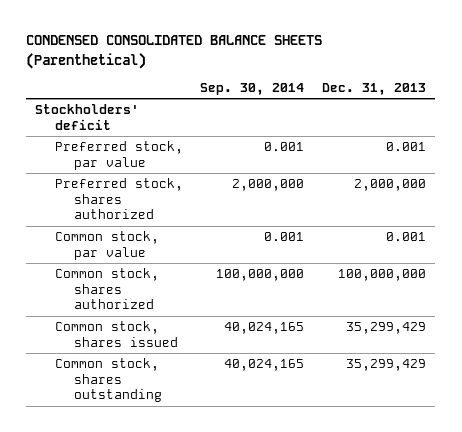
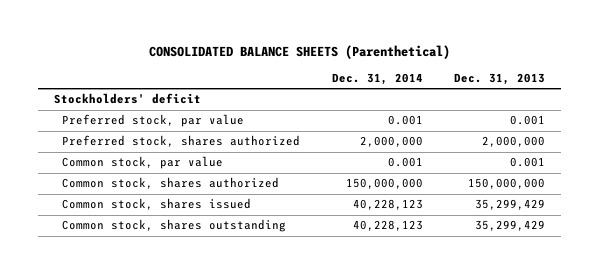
[26,35,323,69] CONDENSED CONSOLIDATED BALANCE SHEETS (Parenthetical) -> [148,44,450,59] CONSOLIDATED BALANCE SHEETS (Parenthetical)
[200,82,305,95] Sep. 30, 2014 -> none
none -> [331,72,423,85] Dec. 31, 2014
[338,269,427,282] 100,000,000 -> [468,178,546,190] 150,000,000

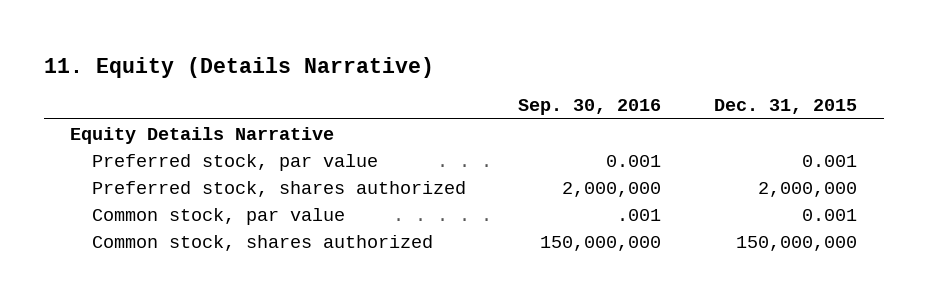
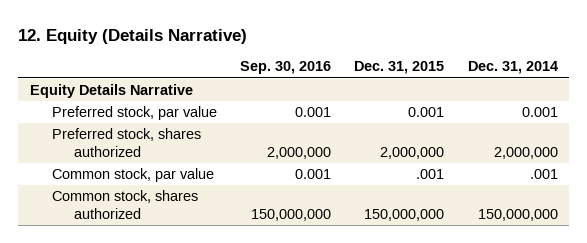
[43,56,434,78] 11. Equity (Details Narrative) -> [17,28,247,44] 12. Equity (Details Narrative)
none -> [467,61,558,75] Dec. 31, 2014
[617,208,662,221] .001 -> [294,169,331,180] 0.001
[802,208,858,221] 0.001 -> [416,169,445,180] .001

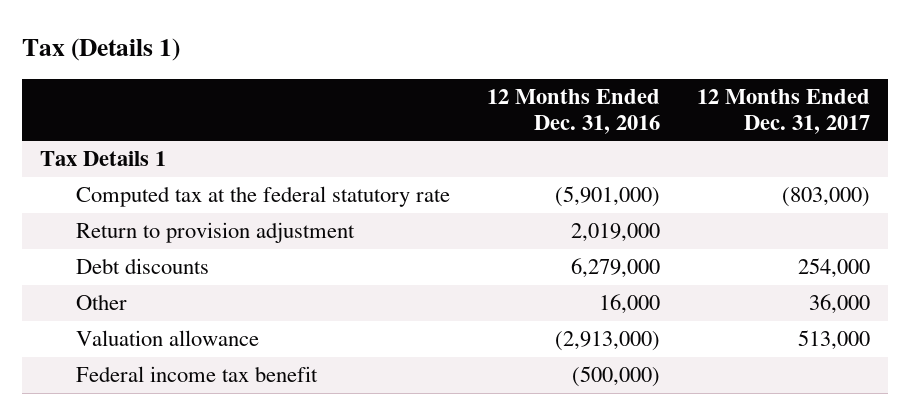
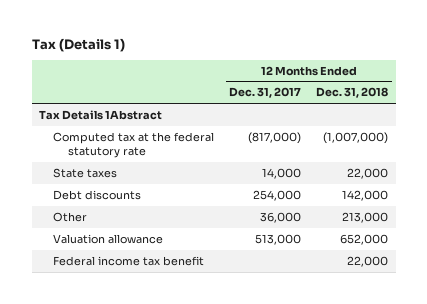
[486,88,660,134] 12 Months Ended Dec. 31, 2016 -> none
none -> [316,87,389,99] Dec. 31, 2018
[75,222,355,244] Return to provision adjustment -> none
[40,151,167,167] Tax Details 1 -> [39,109,163,120] Tax Details 1Abstract
[781,187,870,208] (803,000) -> [248,131,302,144] (817,000)
none -> [53,167,118,178] State taxes

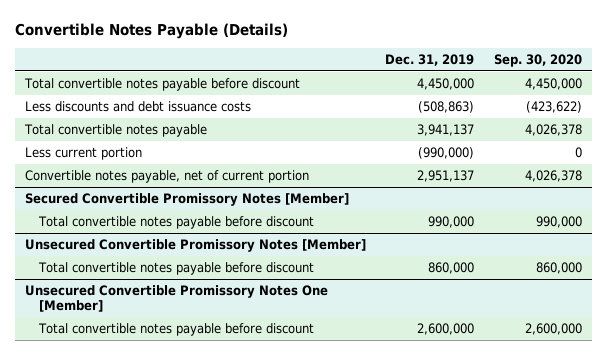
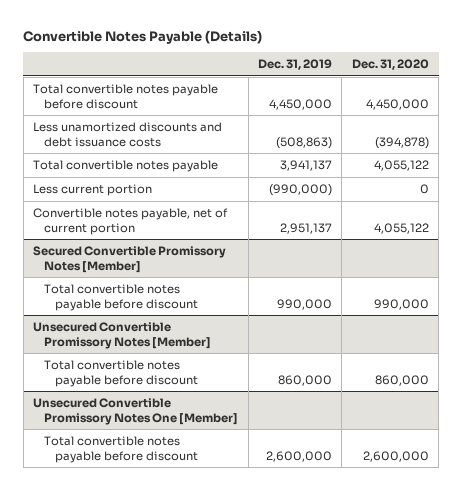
[494,53,583,67] Sep. 30, 2020 -> none
none -> [351,59,429,71] Dec. 31, 2020
[24,101,251,113] Less discounts and debt issuance costs -> [32,121,222,147] Less unamortized discounts and debt issuance costs

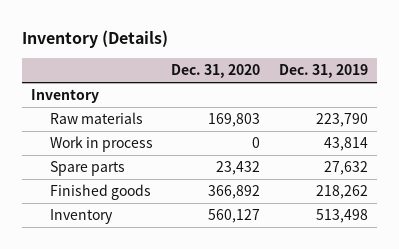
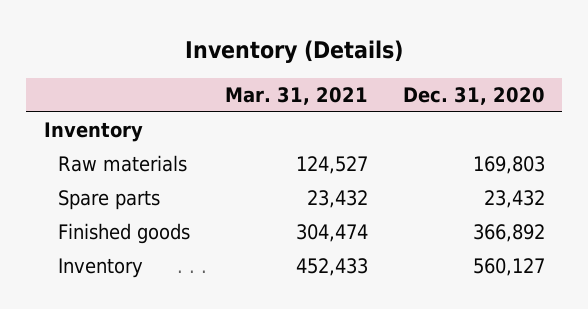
[278,64,368,79] Dec. 31, 2019 -> none
none -> [224,87,368,106] Mar. 31, 2021
[50,136,154,153] Work in process -> none

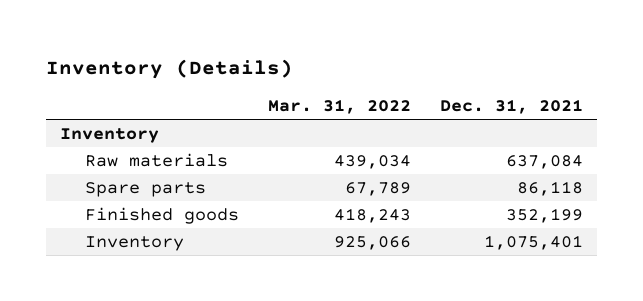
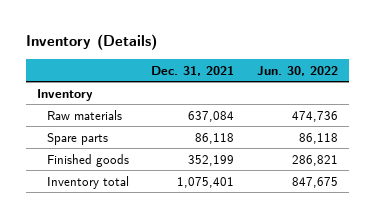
[267,99,411,115] Mar. 31, 2022 -> none
none -> [256,65,338,76] Jun. 30, 2022
[84,235,184,251] Inventory -> [46,175,129,189] Inventory total

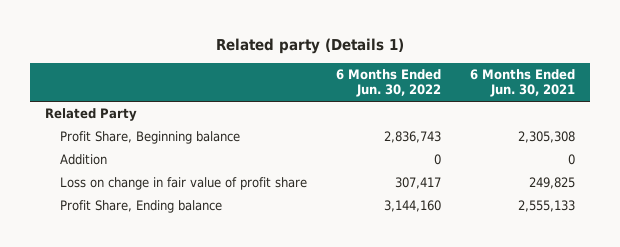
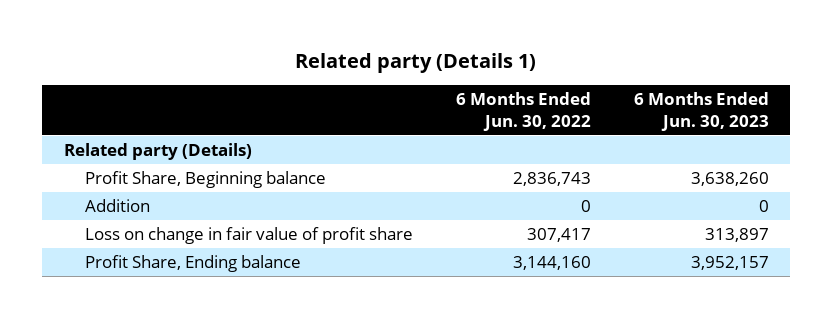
[470,68,576,98] 6 Months Ended Jun. 30, 2021 -> none
none -> [633,92,769,131] 6 Months Ended Jun. 30, 2023
[44,108,137,122] Related Party -> [63,142,252,160] Related party (Details)

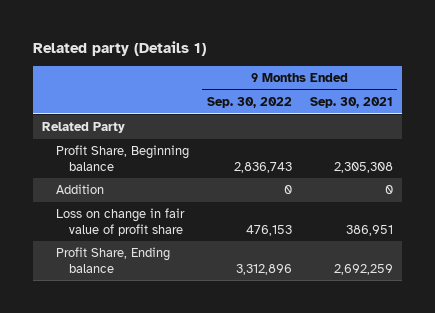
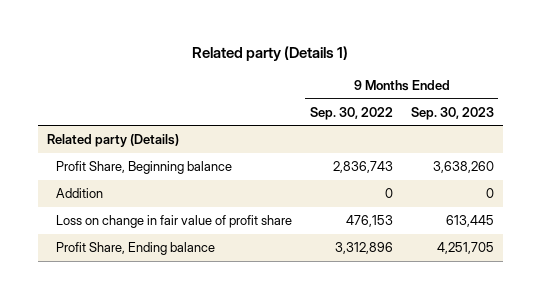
[309,97,393,109] Sep. 30, 2021 -> none
none -> [410,106,494,120] Sep. 30, 2023
[42,122,126,134] Related Party -> [46,134,179,148] Related party (Details)

